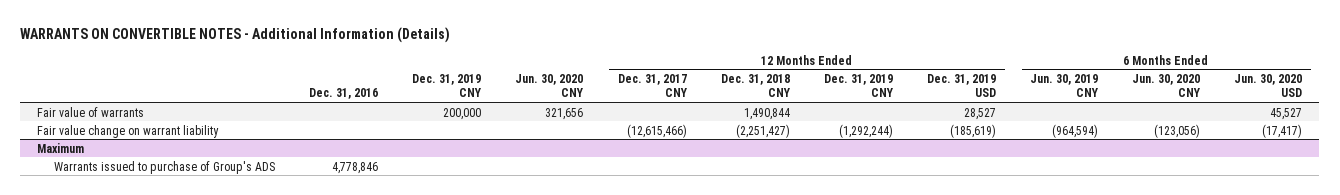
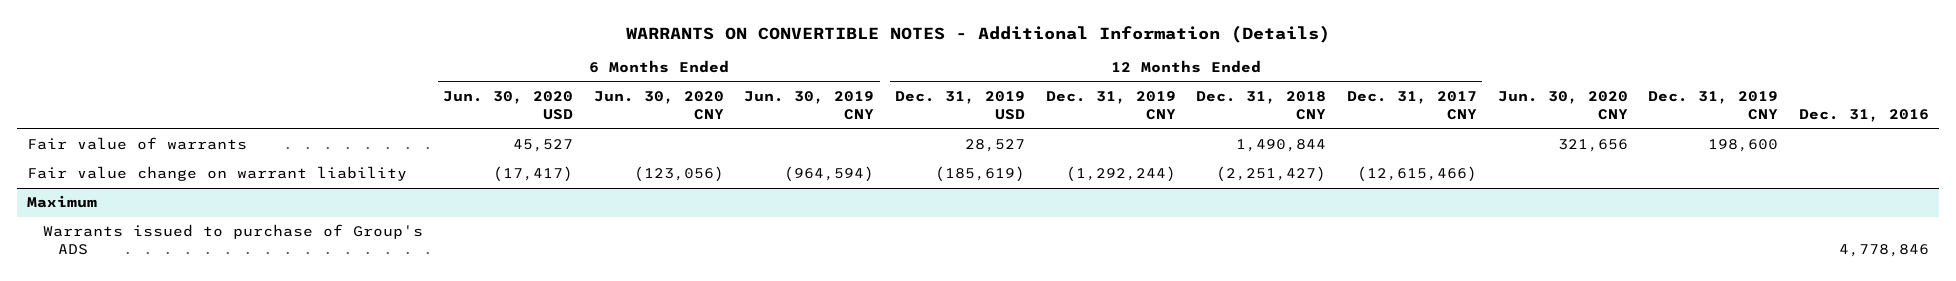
[443,107,482,120] 200,000 -> [1708,139,1779,153] 198,600

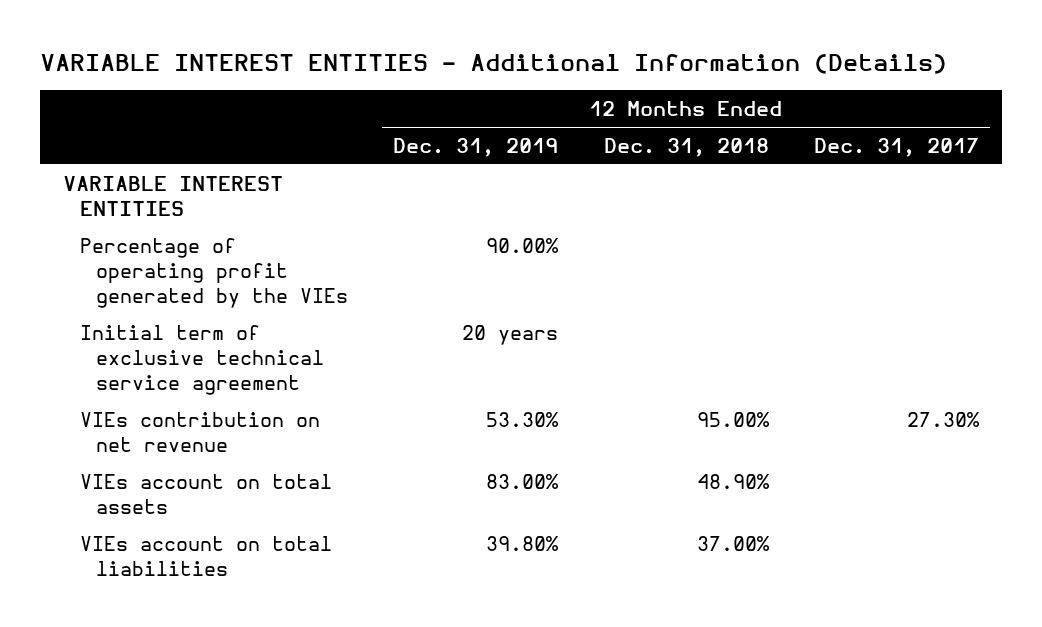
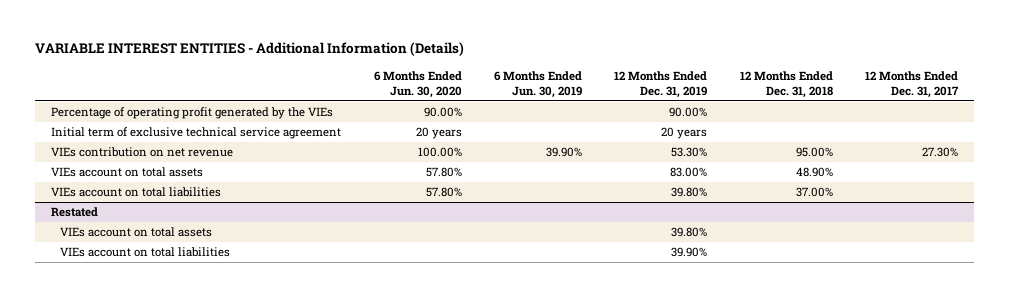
none -> [373,70,462,98] 6 Months Ended Jun. 30, 2020
none -> [494,70,583,98] 6 Months Ended Jun. 30, 2019
[63,175,284,217] VARIABLE INTEREST ENTITIES -> none
none -> [51,207,99,218] Restated
none -> [60,227,213,238] VIEs account on total assets
none -> [60,247,231,258] VIEs account on total liabilities

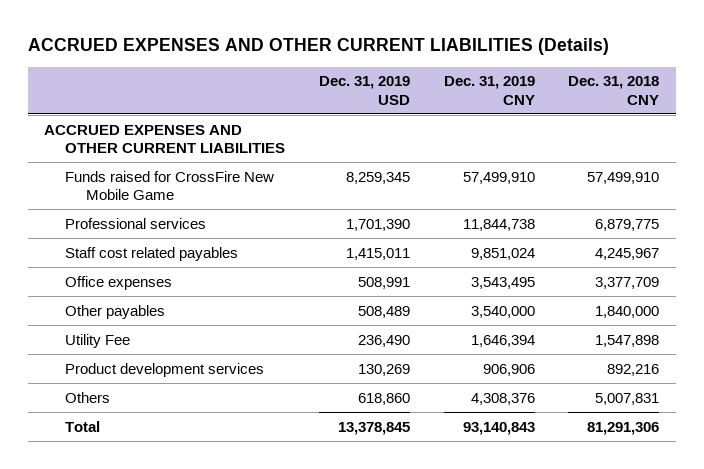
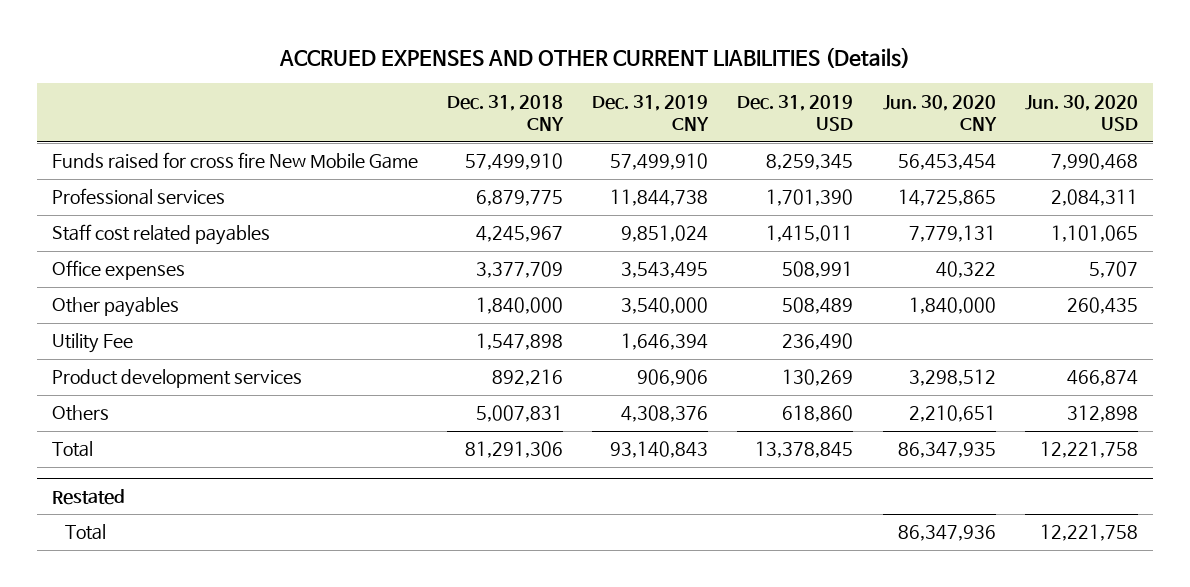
none -> [882,94,997,132] Jun. 30, 2020 CNY
none -> [1025,94,1139,132] Jun. 30, 2020 USD
[44,124,286,154] ACCRUED EXPENSES AND OTHER CURRENT LIABILITIES -> none
[65,170,275,201] Funds raised for CrossFire New Mobile Game -> [51,152,418,170] Funds raised for cross fire New Mobile Game
none -> [51,488,125,505] Restated
none -> [64,524,106,541] Total

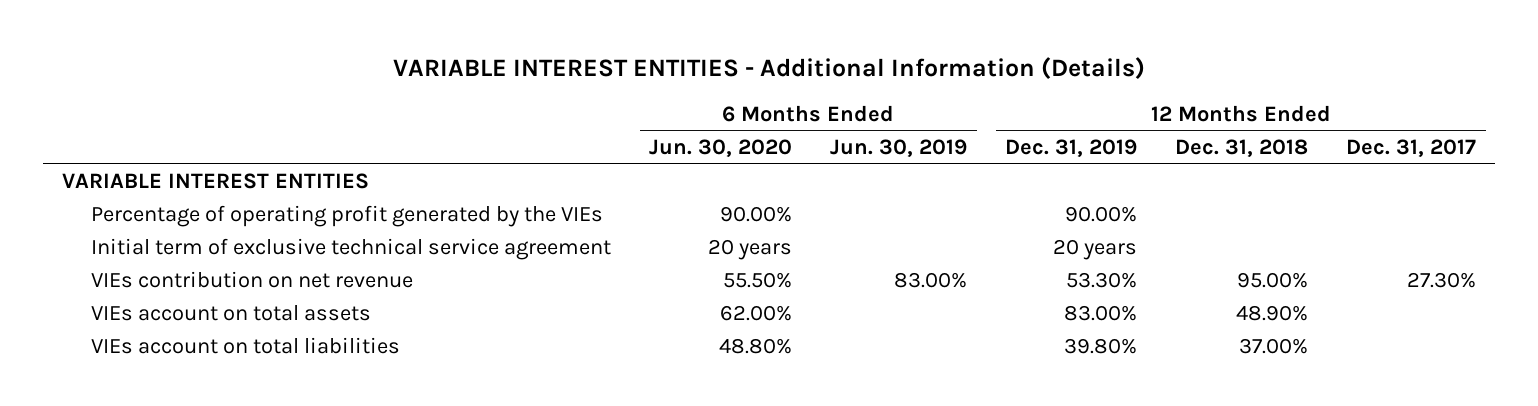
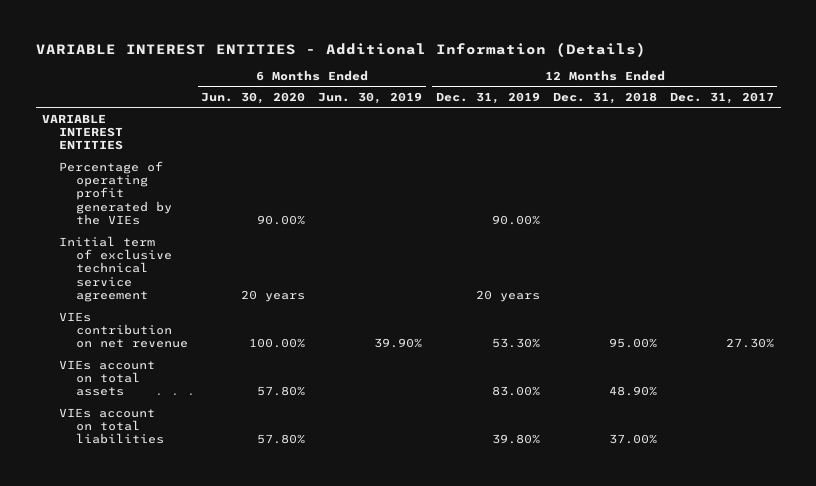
[723,272,793,289] 55.50% -> [249,338,306,349] 100.00%
[894,272,968,289] 83.00% -> [374,338,423,349] 39.90%
[720,305,793,322] 62.00% -> [257,386,306,397] 57.80%
[719,338,793,355] 48.80% -> [257,434,306,445] 57.80%

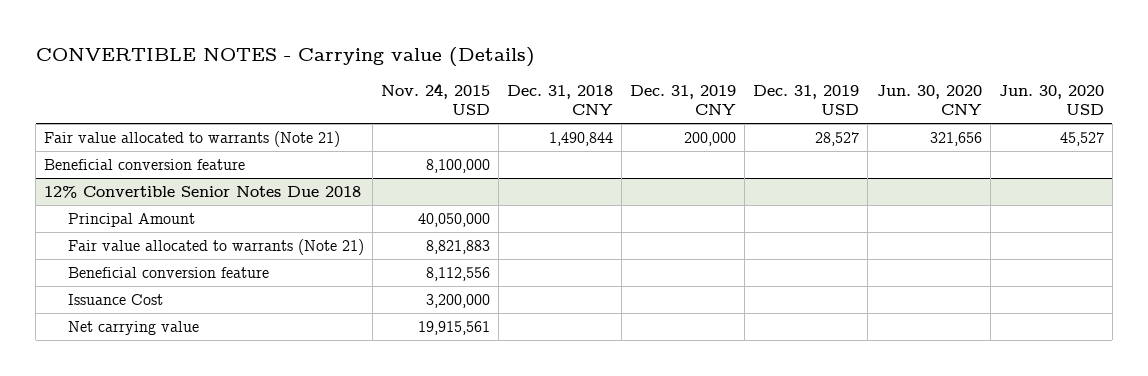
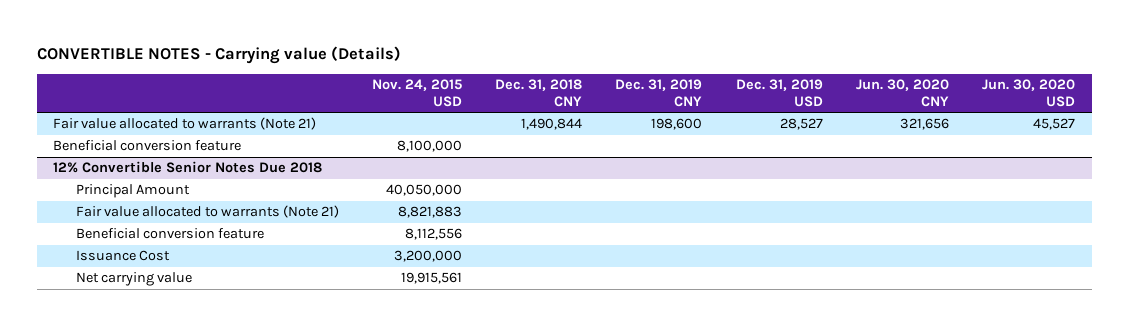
[684,132,737,147] 200,000 -> [651,118,703,131] 198,600

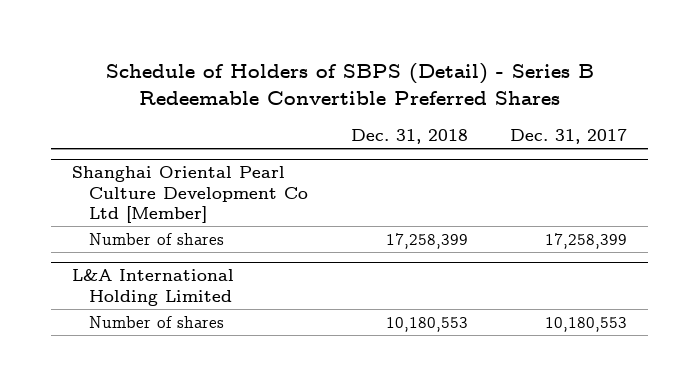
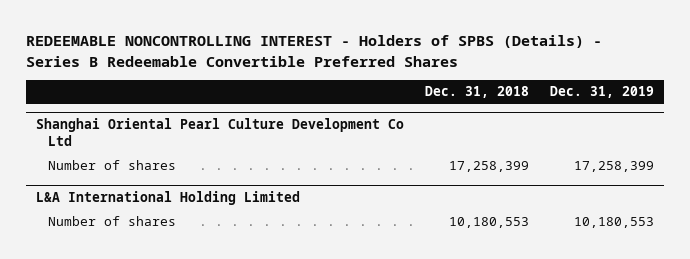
[105,62,594,105] Schedule of Holders of SBPS (Detail) - Series B Redeemable Convertible Preferred Shares -> [25,35,602,67] REDEEMABLE NONCONTROLLING INTEREST - Holders of SPBS (Details) - Series B Redeemable Convertible Preferred Shares
[510,129,628,145] Dec. 31, 2017 -> none
none -> [549,86,654,99] Dec. 31, 2019
[72,166,309,224] Shanghai Oriental Pearl Culture Development Co Ltd [Member] -> [36,117,405,146] Shanghai Oriental Pearl Culture Development Co Ltd

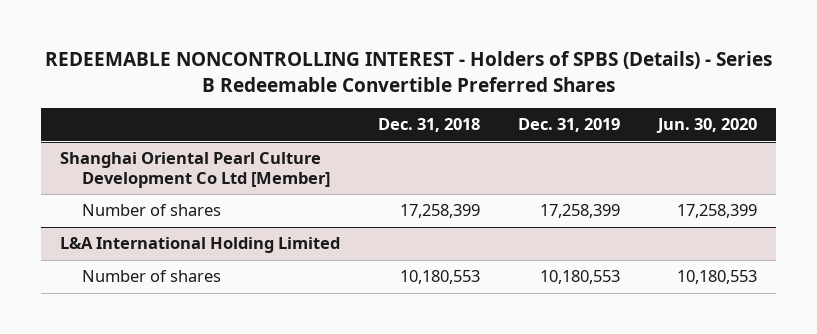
none -> [656,118,758,134] Jun. 30, 2020
[36,117,405,146] Shanghai Oriental Pearl Culture Development Co Ltd -> [59,152,330,188] Shanghai Oriental Pearl Culture Development Co Ltd [Member]

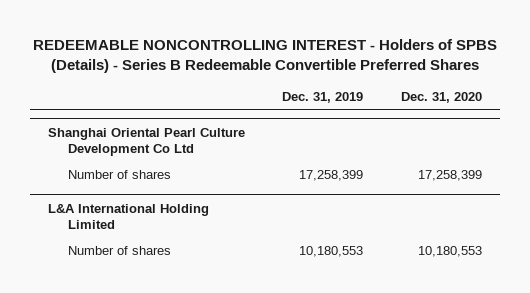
[378,118,481,133] Dec. 31, 2018 -> none
[656,118,758,134] Jun. 30, 2020 -> none
none -> [400,92,482,104] Dec. 31, 2020
[59,152,330,188] Shanghai Oriental Pearl Culture Development Co Ltd [Member] -> [48,127,246,156] Shanghai Oriental Pearl Culture Development Co Ltd

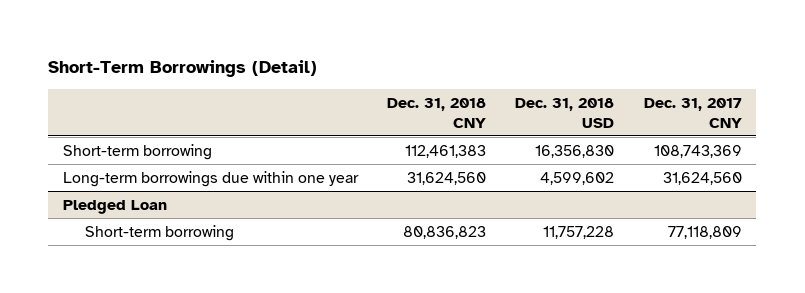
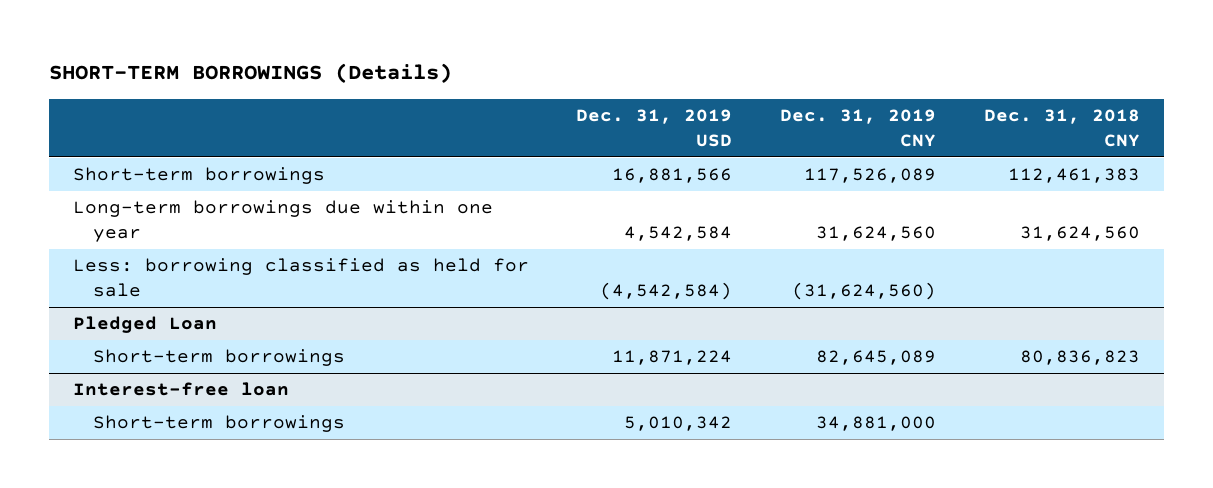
[48,59,318,77] Short-Term Borrowings (Detail) -> [48,63,452,84] SHORT-TERM BORROWINGS (Details)
[515,97,615,128] Dec. 31, 2018 USD -> none
[643,97,742,128] Dec. 31, 2017 CNY -> none
none -> [576,108,733,147] Dec. 31, 2019 USD
none -> [780,108,937,147] Dec. 31, 2019 CNY
[63,143,213,160] Short-term borrowing -> [72,167,325,185] Short-term borrowings
none -> [72,258,529,298] Less: borrowing classified as held for sale
[85,224,235,241] Short-term borrowing -> [93,349,346,367] Short-term borrowings
none -> [72,382,289,397] Interest-free loan
none -> [93,415,346,433] Short-term borrowings

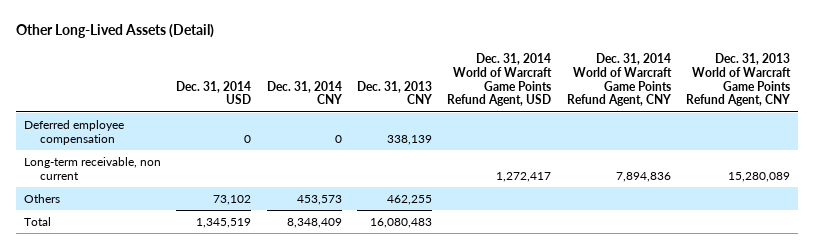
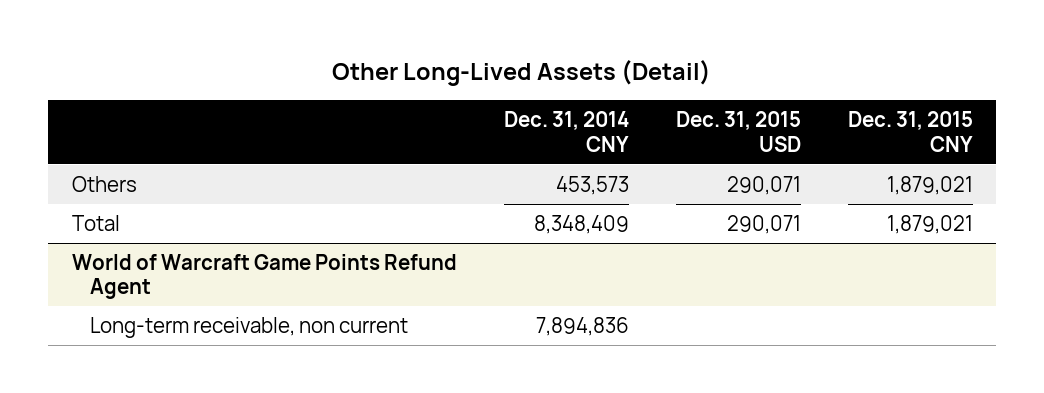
[176,80,252,105] Dec. 31, 2014 USD -> none
[357,80,433,105] Dec. 31, 2013 CNY -> none
[447,52,553,107] Dec. 31, 2014 World of Warcraft Game Points Refund Agent, USD -> none
[566,52,672,107] Dec. 31, 2014 World of Warcraft Game Points Refund Agent, CNY -> none
[686,52,792,107] Dec. 31, 2013 World of Warcraft Game Points Refund Agent, CNY -> none
none -> [675,111,801,152] Dec. 31, 2015 USD
none -> [847,111,973,152] Dec. 31, 2015 CNY
[24,119,125,145] Deferred employee compensation -> none
[24,156,162,180] Long-term receivable, non current -> none
none -> [71,253,457,300] World of Warcraft Game Points Refund Agent
none -> [90,316,409,338] Long-term receivable, non current

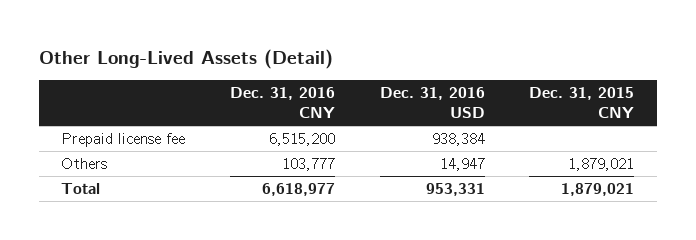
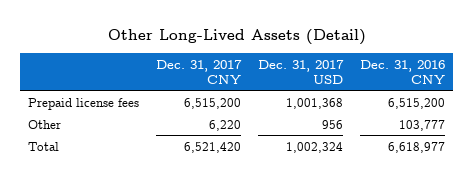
[379,87,485,119] Dec. 31, 2016 USD -> none
[529,87,635,119] Dec. 31, 2015 CNY -> none
none -> [156,59,243,84] Dec. 31, 2017 CNY
none -> [257,59,344,84] Dec. 31, 2017 USD
[61,133,186,148] Prepaid license fee -> [28,97,140,110] Prepaid license fees
[61,158,108,170] Others -> [28,119,62,129] Other

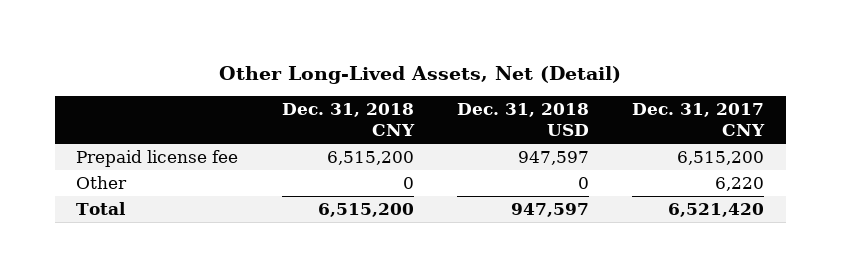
[107,29,366,46] Other Long-Lived Assets (Detail) -> [219,65,622,84] Other Long-Lived Assets, Net (Detail)
[257,59,344,84] Dec. 31, 2017 USD -> none
[359,59,445,84] Dec. 31, 2016 CNY -> none
none -> [281,103,415,137] Dec. 31, 2018 CNY
none -> [457,103,590,137] Dec. 31, 2018 USD
[28,97,140,110] Prepaid license fees -> [76,149,239,167] Prepaid license fee

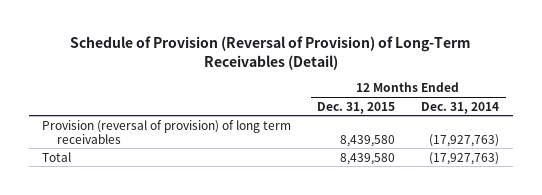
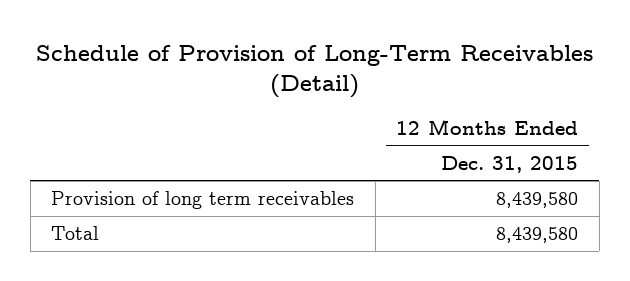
[69,35,471,70] Schedule of Provision (Reversal of Provision) of Long-Term Receivables (Detail) -> [35,44,593,98] Schedule of Provision of Long-Term Receivables (Detail)
[421,101,500,114] Dec. 31, 2014 -> none
[42,119,292,144] Provision (reversal of provision) of long term receivables -> [51,191,355,210] Provision of long term receivables

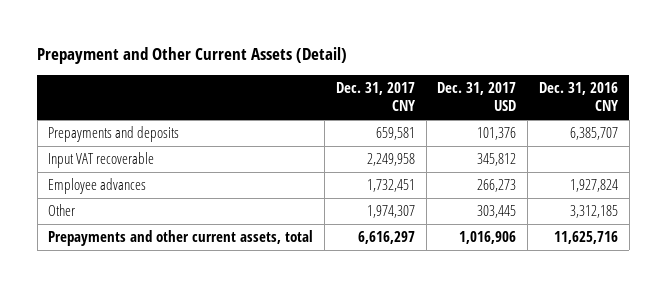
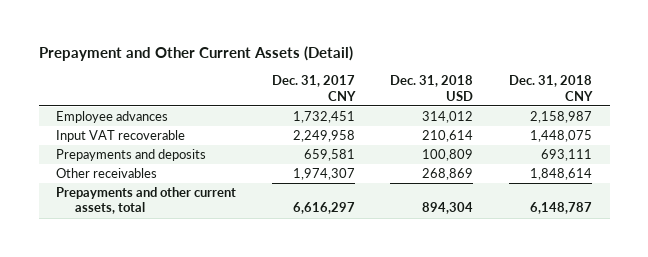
[437,82,517,112] Dec. 31, 2017 USD -> none
[539,82,620,112] Dec. 31, 2016 CNY -> none
none -> [390,75,474,101] Dec. 31, 2018 USD
none -> [508,75,593,101] Dec. 31, 2018 CNY
[48,152,155,169] Input VAT recoverable -> [56,130,186,143] Input VAT recoverable
[48,126,180,143] Prepayments and deposits -> [56,149,207,162] Prepayments and deposits
[48,204,76,217] Other -> [56,168,158,179] Other receivables

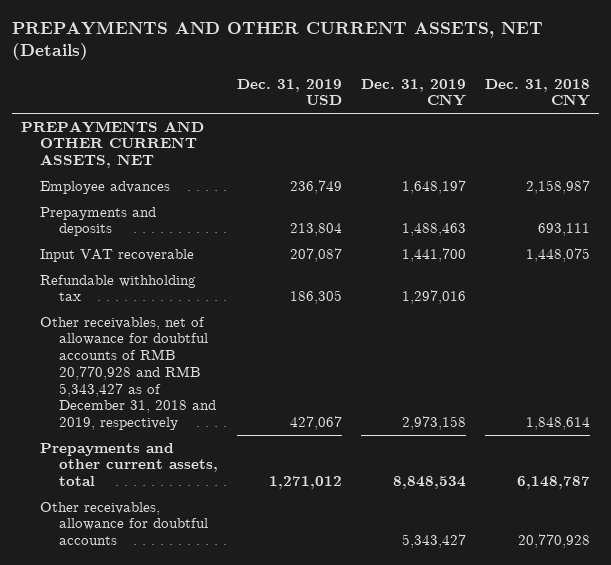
[38,46,353,62] Prepayment and Other Current Assets (Detail) -> [11,20,543,61] PREPAYMENTS AND OTHER CURRENT ASSETS, NET (Details)
[271,75,356,101] Dec. 31, 2017 CNY -> none
[390,75,474,101] Dec. 31, 2018 USD -> none
none -> [236,78,342,106] Dec. 31, 2019 USD
none -> [360,78,466,107] Dec. 31, 2019 CNY
none -> [21,120,205,169] PREPAYMENTS AND OTHER CURRENT ASSETS, NET
[56,130,186,143] Input VAT recoverable -> [39,248,194,262] Input VAT recoverable
none -> [39,274,196,302] Refundable withholding tax
[56,168,158,179] Other receivables -> [39,316,216,431] Other receivables, net of allowance for doubtful accounts of RMB 20,770,928 and RMB 5,343,427 as of December 31, 2018 and 2019, respectively
none -> [39,501,208,546] Other receivables, allowance for doubtful accounts

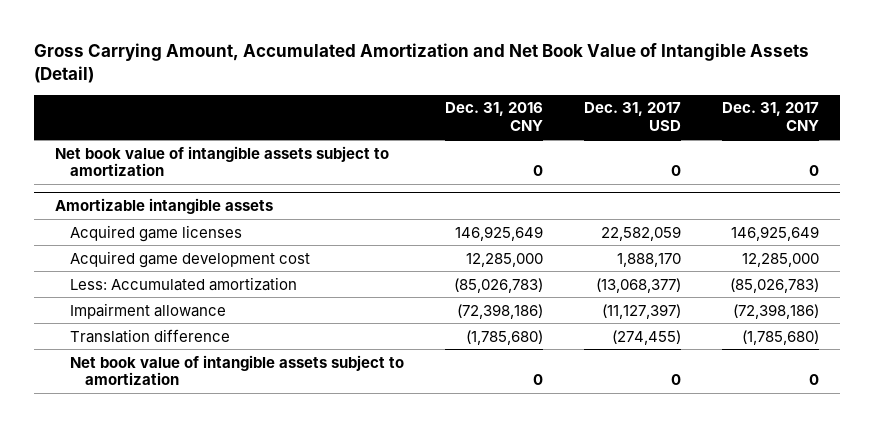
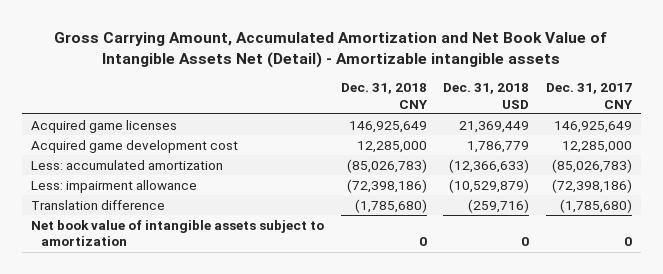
[34,43,810,84] Gross Carrying Amount, Accumulated Amortization and Net Book Value of Intangible Assets (Detail) -> [54,32,608,68] Gross Carrying Amount, Accumulated Amortization and Net Book Value of Intangible Assets Net (Detail) - Amortizable intangible assets
[444,102,543,132] Dec. 31, 2016 CNY -> none
[584,102,682,132] Dec. 31, 2017 USD -> none
none -> [340,83,428,109] Dec. 31, 2018 CNY
none -> [443,83,530,109] Dec. 31, 2018 USD
[54,145,389,177] Net book value of intangible assets subject to amortization -> none
[54,198,273,215] Amortizable intangible assets -> none
[69,276,297,291] Less: Accumulated amortization -> [30,159,223,170] Less: accumulated amortization
[69,302,226,319] Impairment allowance -> [30,179,197,193] Less: impairment allowance

